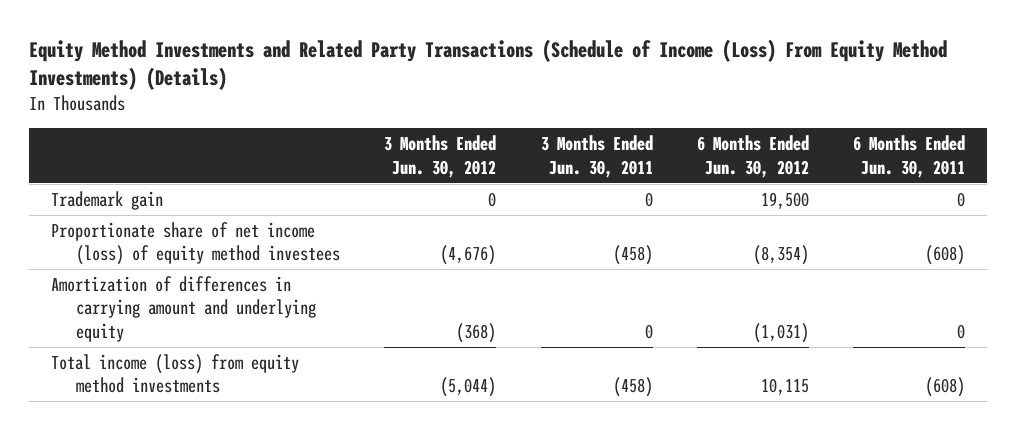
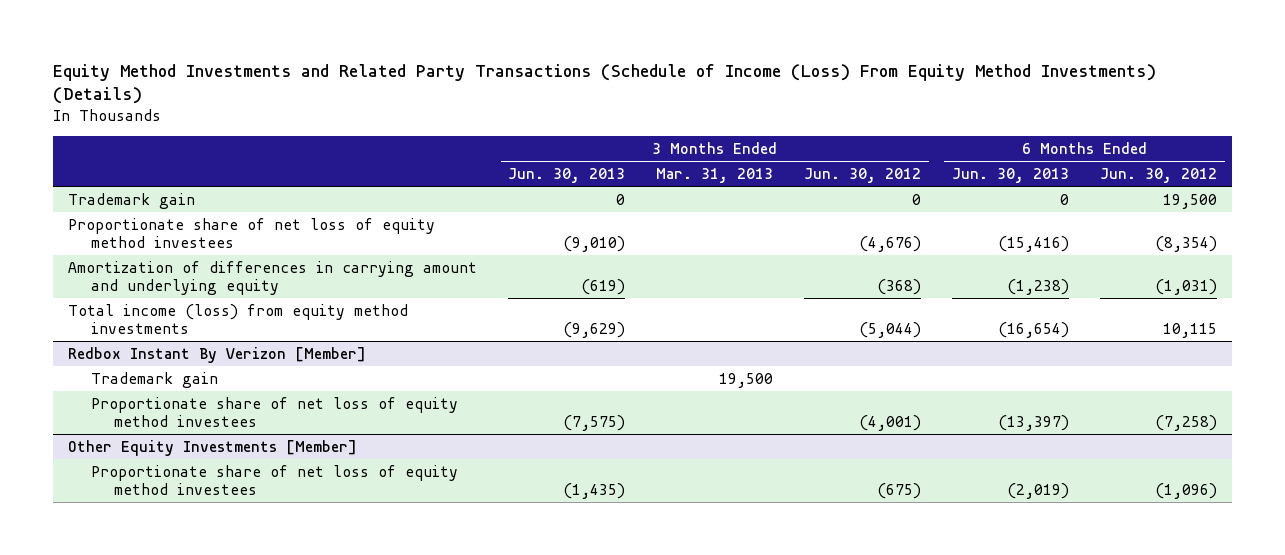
[540,135,653,178] 3 Months Ended Jun. 30, 2011 -> none
[853,135,966,178] 6 Months Ended Jun. 30, 2011 -> none
none -> [508,168,626,184] Jun. 30, 2013
none -> [656,168,774,184] Mar. 31, 2013
none -> [952,168,1070,184] Jun. 30, 2013
[50,221,341,266] Proportionate share of net income (loss) of equity method investees -> [68,217,436,248] Proportionate share of net loss of equity method investees
none -> [68,346,367,363] Redbox Instant By Verizon [Member]
none -> [91,371,219,388] Trademark gain
none -> [91,396,459,427] Proportionate share of net loss of equity method investees
none -> [68,439,358,456] Other Equity Investments [Member]
none -> [91,464,459,495] Proportionate share of net loss of equity method investees

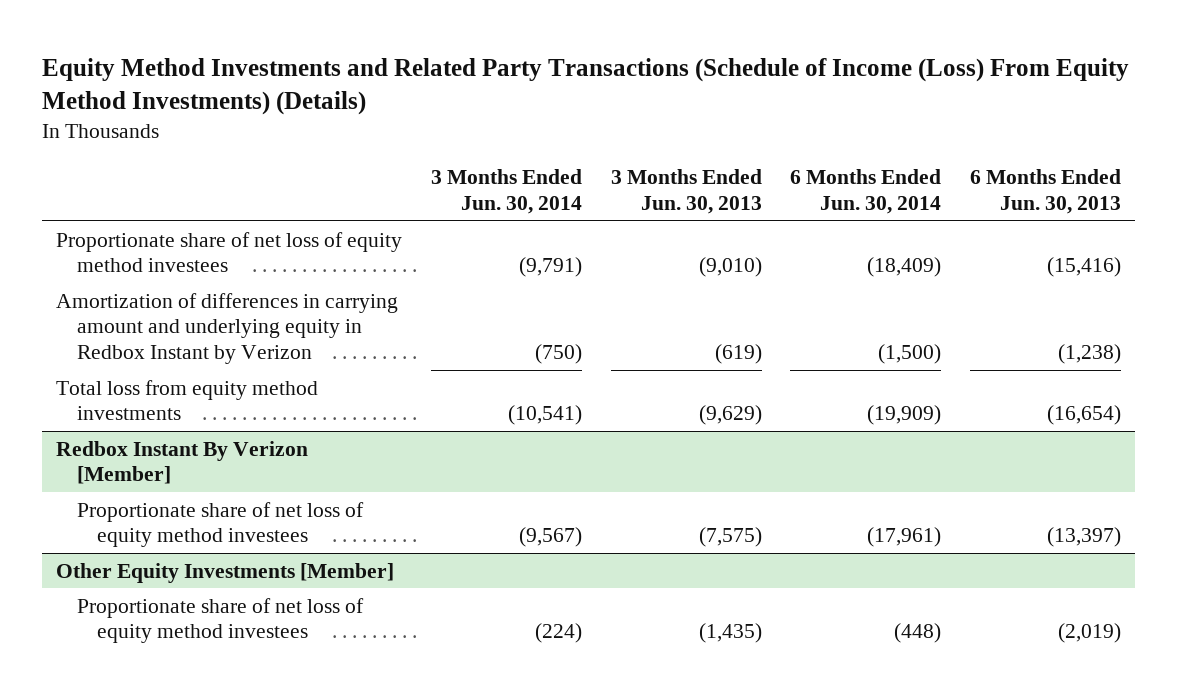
[656,168,774,184] Mar. 31, 2013 -> none
[804,168,922,184] Jun. 30, 2012 -> none
[1100,168,1218,184] Jun. 30, 2012 -> none
none -> [431,169,583,215] 3 Months Ended Jun. 30, 2014
none -> [790,169,942,215] 6 Months Ended Jun. 30, 2014
[68,192,196,209] Trademark gain -> none
[68,260,478,295] Amortization of differences in carrying amount and underlying equity -> [56,292,399,364] Amortization of differences in carrying amount and underlying equity in Redbox Instant by Verizon
[68,303,409,334] Total income (loss) from equity method investments -> [56,379,319,421] Total loss from equity method investments
[91,371,219,388] Trademark gain -> none

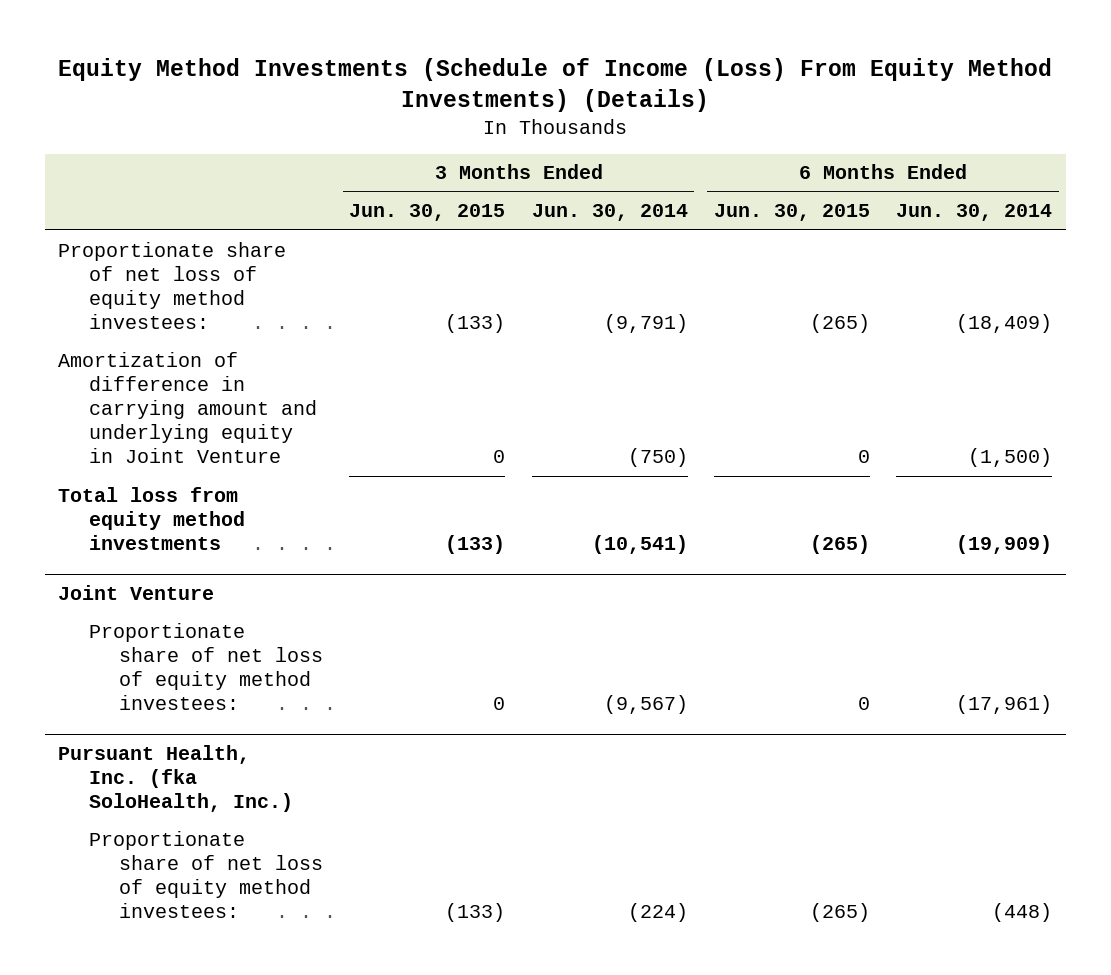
[42,57,1130,116] Equity Method Investments and Related Party Transactions (Schedule of Income (Loss) From Equity Method Investments) (Details) -> [58,58,1053,112] Equity Method Investments (Schedule of Income (Loss) From Equity Method Investments) (Details)
[610,169,762,215] 3 Months Ended Jun. 30, 2013 -> none
[970,169,1122,215] 6 Months Ended Jun. 30, 2013 -> none
none -> [349,204,506,222] Jun. 30, 2015
none -> [714,204,871,222] Jun. 30, 2015
[56,231,403,273] Proportionate share of net loss of equity method investees -> [58,241,287,329] Proportionate share of net loss of equity method investees:
[56,292,399,364] Amortization of differences in carrying amount and underlying equity in Redbox Instant by Verizon -> [58,351,317,464] Amortization of difference in carrying amount and underlying equity in Joint Venture
[56,440,309,485] Redbox Instant By Verizon [Member] -> none
[56,562,395,583] Other Equity Investments [Member] -> none
none -> [58,584,215,600] Joint Venture
[76,501,364,548] Proportionate share of net loss of equity method investees -> [88,622,323,710] Proportionate share of net loss of equity method investees:
none -> [58,744,293,812] Pursuant Health, Inc. (fka SoloHealth, Inc.)
[76,597,364,644] Proportionate share of net loss of equity method investees -> [88,830,323,918] Proportionate share of net loss of equity method investees:

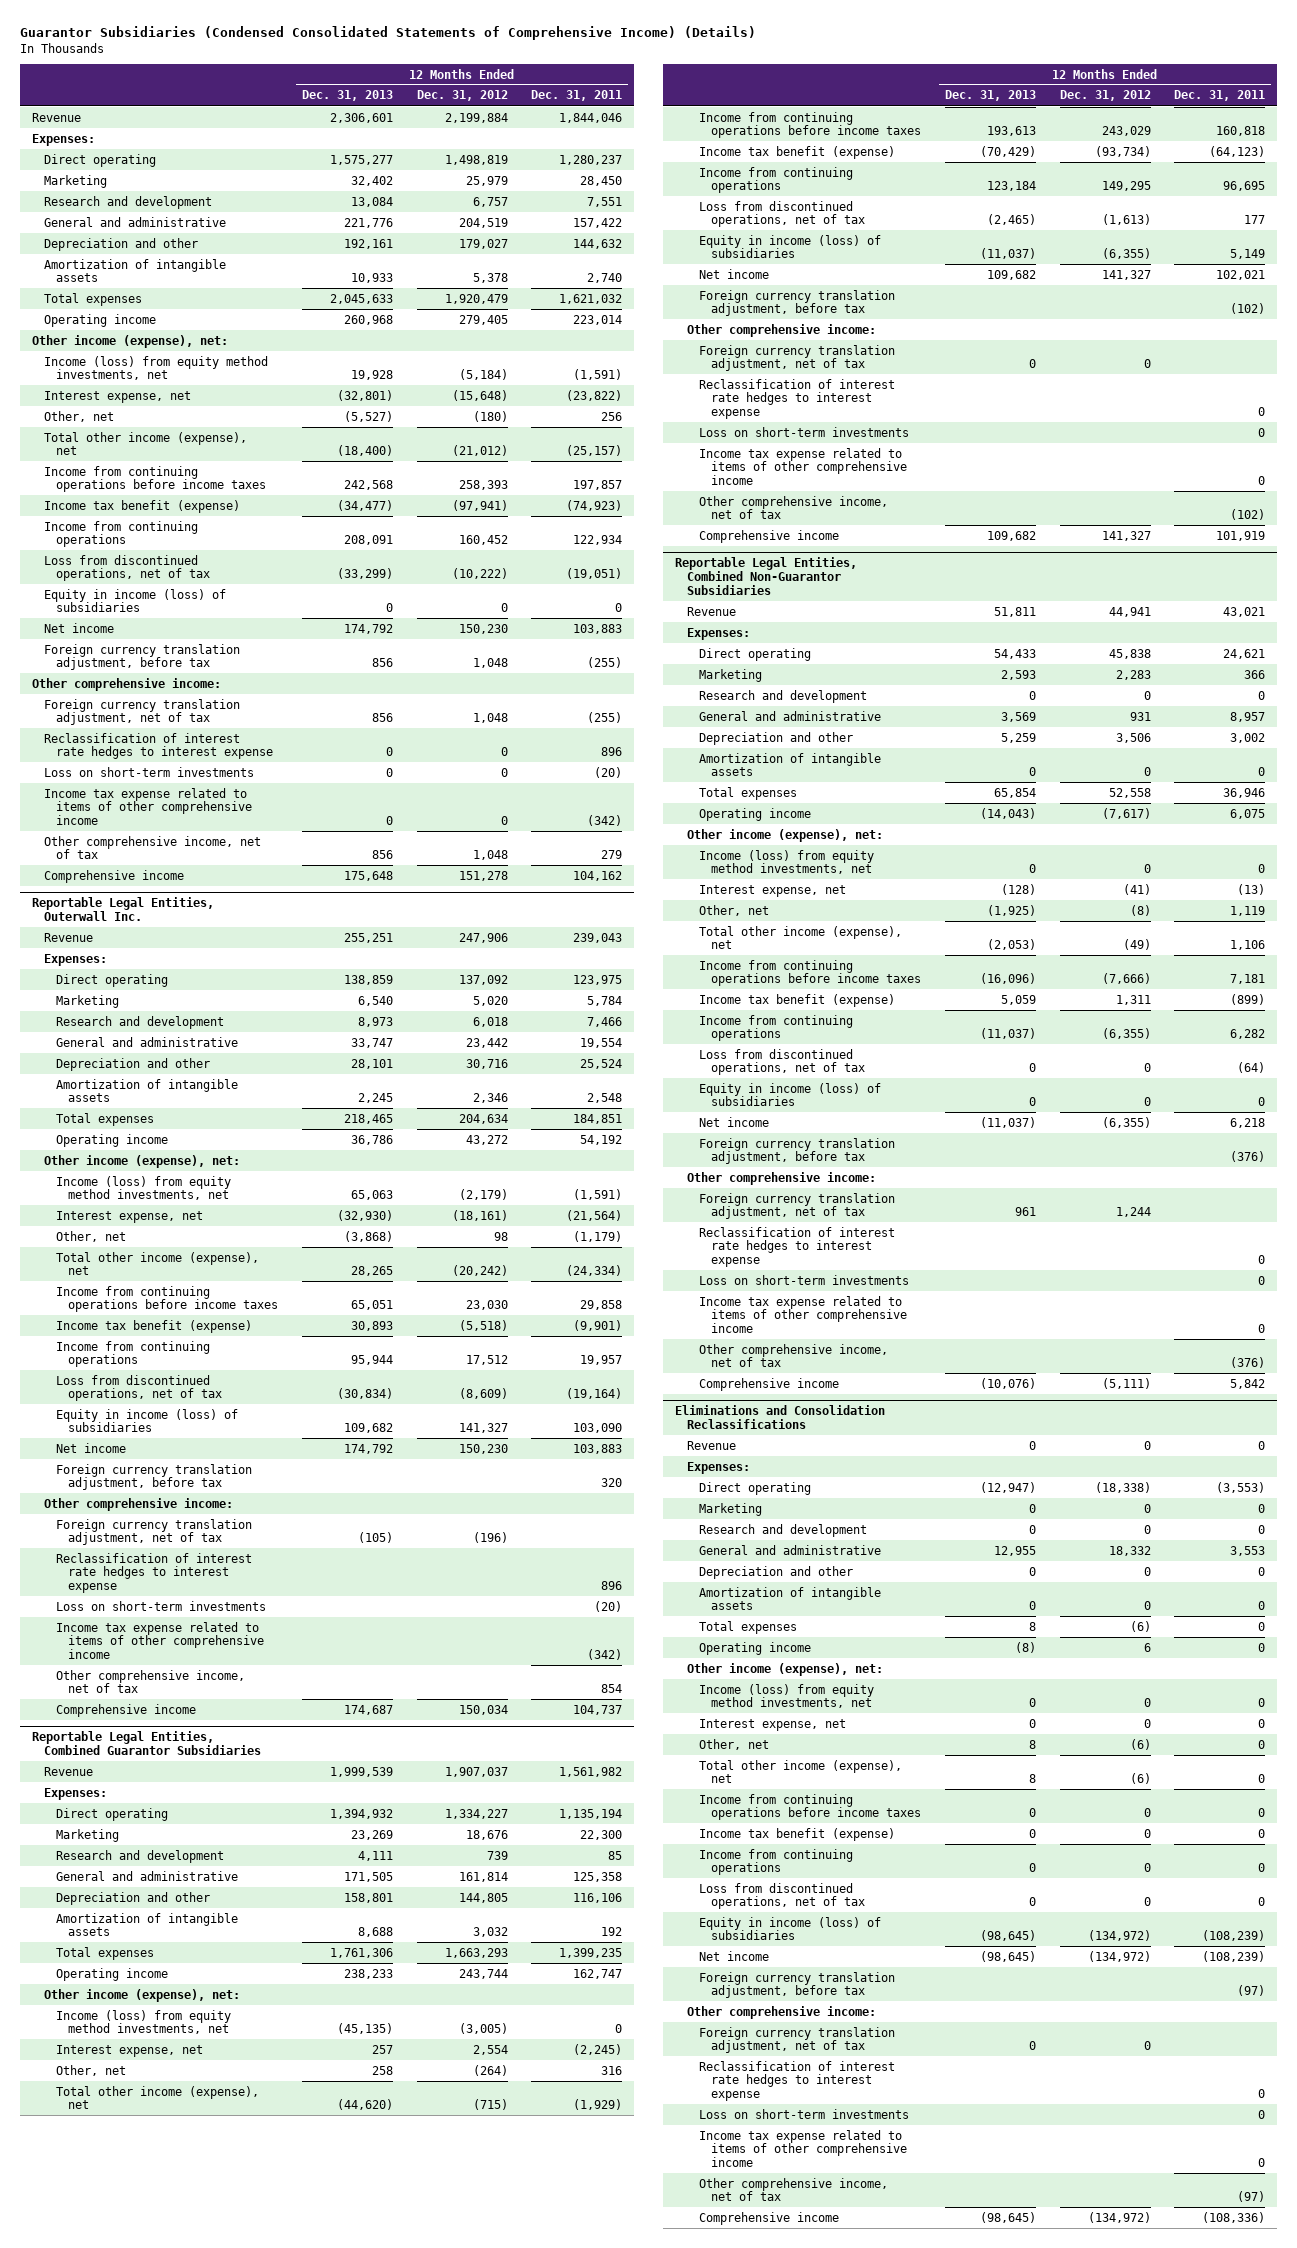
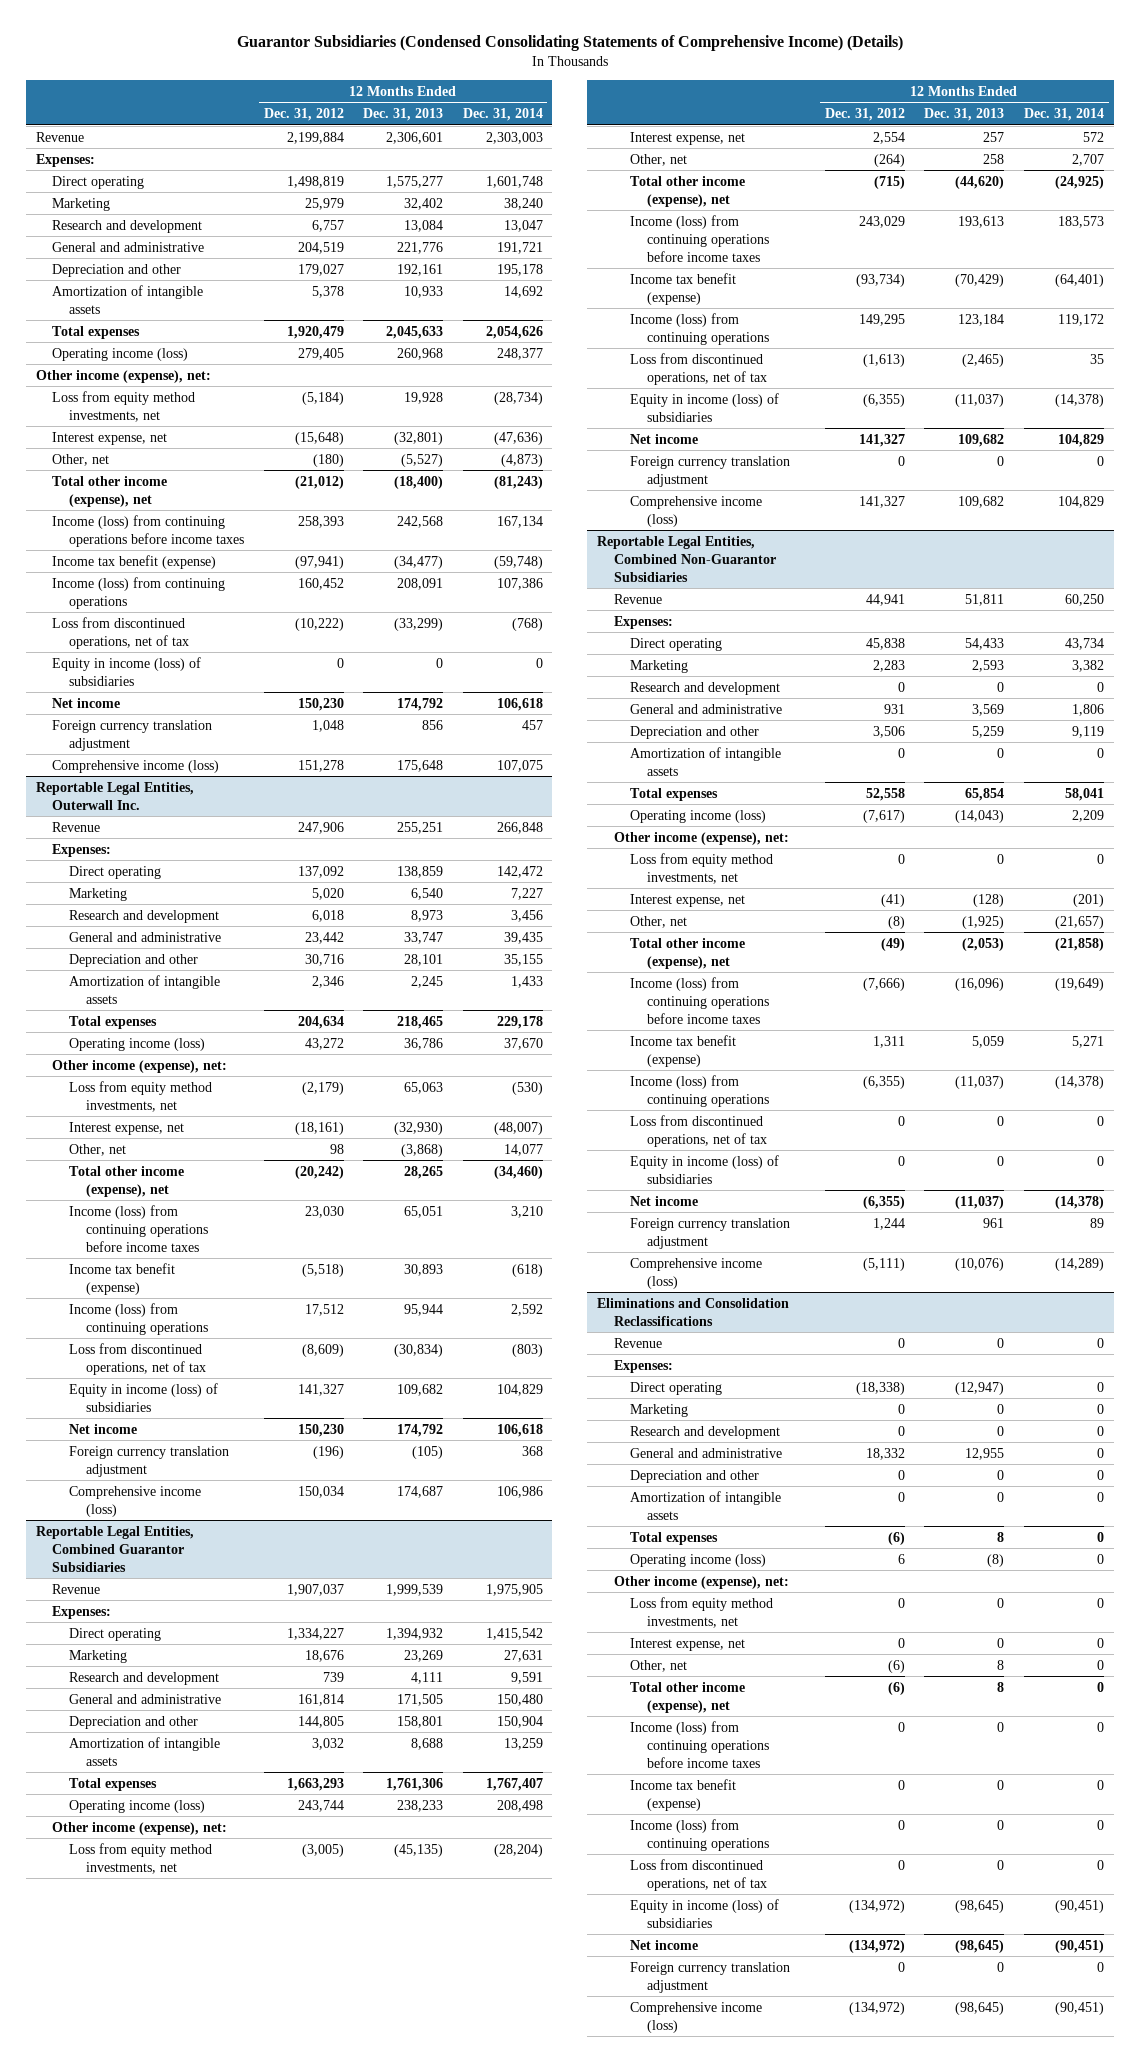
[19,26,756,41] Guarantor Subsidiaries (Condensed Consolidated Statements of Comprehensive Income) (Details) -> [236,35,903,52] Guarantor Subsidiaries (Condensed Consolidating Statements of Comprehensive Income) (Details)
[531,90,623,102] Dec. 31, 2011 -> none
none -> [462,108,543,122] Dec. 31, 2014
[43,313,156,327] Operating income -> [52,347,189,361] Operating income (loss)
[43,355,268,381] Income (loss) from equity method investments, net -> [52,390,196,422] Loss from equity method investments, net
[43,465,266,493] Income from continuing operations before income taxes -> [52,514,245,547] Income (loss) from continuing operations before income taxes
[43,520,198,548] Income from continuing operations -> [52,576,226,609] Income (loss) from continuing operations
[43,643,240,671] Foreign currency translation adjustment, before tax -> none
[31,677,221,691] Other comprehensive income: -> none
[43,732,273,760] Reclassification of interest rate hedges to interest expense -> none
[43,766,254,777] Loss on short-term investments -> none
[43,787,252,825] Income tax expense related to items of other comprehensive income -> none
[43,835,261,860] Other comprehensive income, net of tax -> none
[43,698,240,726] Foreign currency translation adjustment, net of tax -> [52,719,213,751] Foreign currency translation adjustment
[43,869,184,883] Comprehensive income -> [52,759,220,773] Comprehensive income (loss)
[55,1133,168,1147] Operating income -> [69,1037,206,1051] Operating income (loss)
[55,1175,231,1201] Income (loss) from equity method investments, net -> [69,1080,213,1112] Loss from equity method investments, net
[55,1285,278,1313] Income from continuing operations before income taxes -> [69,1204,208,1252] Income (loss) from continuing operations before income taxes
[55,1340,210,1368] Income from continuing operations -> [69,1302,208,1335] Income (loss) from continuing operations
[55,1463,252,1491] Foreign currency translation adjustment, before tax -> none
[43,1497,233,1511] Other comprehensive income: -> none
[55,1552,252,1593] Reclassification of interest rate hedges to interest expense -> none
[55,1600,266,1611] Loss on short-term investments -> none
[55,1621,264,1659] Income tax expense related to items of other comprehensive income -> none
[55,1669,245,1694] Other comprehensive income, net of tax -> none
[55,1518,252,1546] Foreign currency translation adjustment, net of tax -> [69,1445,230,1477] Foreign currency translation adjustment
[55,1703,196,1717] Comprehensive income -> [69,1485,202,1517] Comprehensive income (loss)
[55,1967,168,1981] Operating income -> [69,1799,206,1813] Operating income (loss)
[55,2009,231,2035] Income (loss) from equity method investments, net -> [69,1842,213,1874] Loss from equity method investments, net
[698,111,921,139] Income from continuing operations before income taxes -> [630,214,770,262] Income (loss) from continuing operations before income taxes
[698,166,853,194] Income from continuing operations -> [630,312,770,345] Income (loss) from continuing operations
[698,289,895,317] Foreign currency translation adjustment, before tax -> none
[686,323,876,337] Other comprehensive income: -> none
[698,378,895,419] Reclassification of interest rate hedges to interest expense -> none
[698,426,909,437] Loss on short-term investments -> none
[698,447,907,485] Income tax expense related to items of other comprehensive income -> none
[698,495,888,520] Other comprehensive income, net of tax -> none
[698,344,895,372] Foreign currency translation adjustment, net of tax -> [630,455,791,487] Foreign currency translation adjustment
[698,529,839,543] Comprehensive income -> [630,495,763,527] Comprehensive income (loss)
[698,807,811,821] Operating income -> [630,809,767,823] Operating income (loss)
[698,849,874,875] Income (loss) from equity method investments, net -> [630,852,774,884] Loss from equity method investments, net
[698,959,921,987] Income from continuing operations before income taxes -> [630,976,770,1024] Income (loss) from continuing operations before income taxes
[698,1014,853,1042] Income from continuing operations -> [630,1074,770,1107] Income (loss) from continuing operations
[698,1137,895,1165] Foreign currency translation adjustment, before tax -> none
[686,1171,876,1185] Other comprehensive income: -> none
[698,1226,895,1267] Reclassification of interest rate hedges to interest expense -> none
[698,1274,909,1285] Loss on short-term investments -> none
[698,1295,907,1333] Income tax expense related to items of other comprehensive income -> none
[698,1343,888,1368] Other comprehensive income, net of tax -> none
[698,1192,895,1220] Foreign currency translation adjustment, net of tax -> [630,1217,791,1249] Foreign currency translation adjustment
[698,1377,839,1391] Comprehensive income -> [630,1257,763,1289] Comprehensive income (loss)
[698,1641,811,1655] Operating income -> [630,1553,767,1567] Operating income (loss)
[698,1683,874,1709] Income (loss) from equity method investments, net -> [630,1596,774,1628] Loss from equity method investments, net
[698,1793,921,1821] Income from continuing operations before income taxes -> [630,1720,770,1768] Income (loss) from continuing operations before income taxes
[698,1848,853,1876] Income from continuing operations -> [630,1818,770,1851] Income (loss) from continuing operations
[698,1971,895,1999] Foreign currency translation adjustment, before tax -> none
[686,2005,876,2019] Other comprehensive income: -> none
[698,2060,895,2101] Reclassification of interest rate hedges to interest expense -> none
[698,2108,909,2119] Loss on short-term investments -> none
[698,2129,907,2167] Income tax expense related to items of other comprehensive income -> none
[698,2177,888,2202] Other comprehensive income, net of tax -> none
[698,2026,895,2054] Foreign currency translation adjustment, net of tax -> [630,1961,791,1993] Foreign currency translation adjustment
[698,2211,839,2225] Comprehensive income -> [630,2001,763,2033] Comprehensive income (loss)

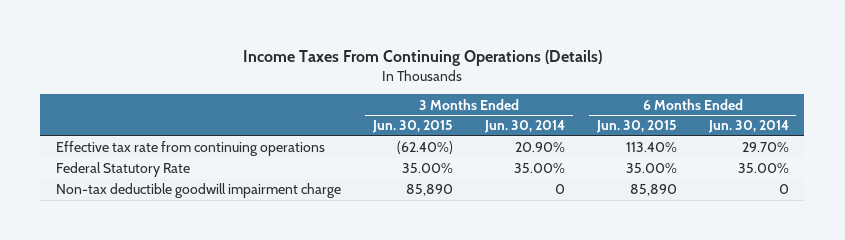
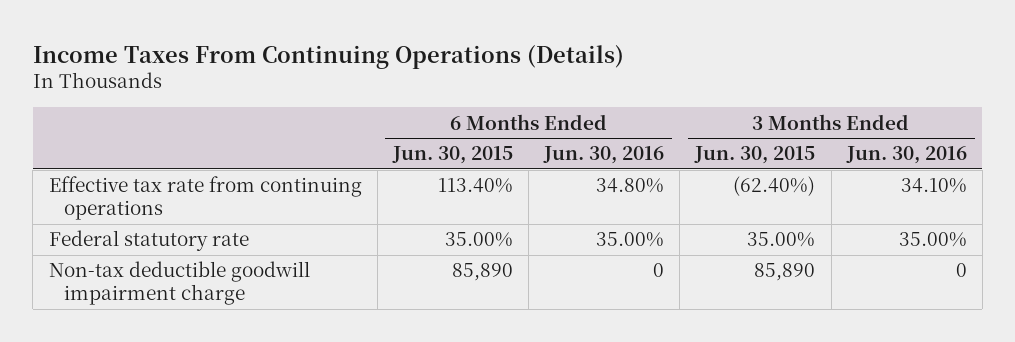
[483,120,565,134] Jun. 30, 2014 -> none
[707,120,789,134] Jun. 30, 2014 -> none
none -> [543,146,665,165] Jun. 30, 2016
none -> [845,146,967,165] Jun. 30, 2016
[56,162,191,178] Federal Statutory Rate -> [48,230,249,252] Federal statutory rate

